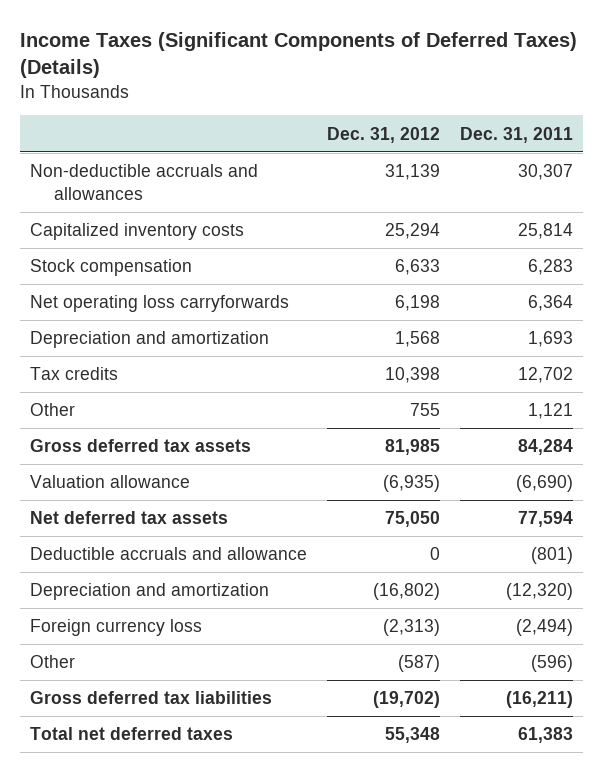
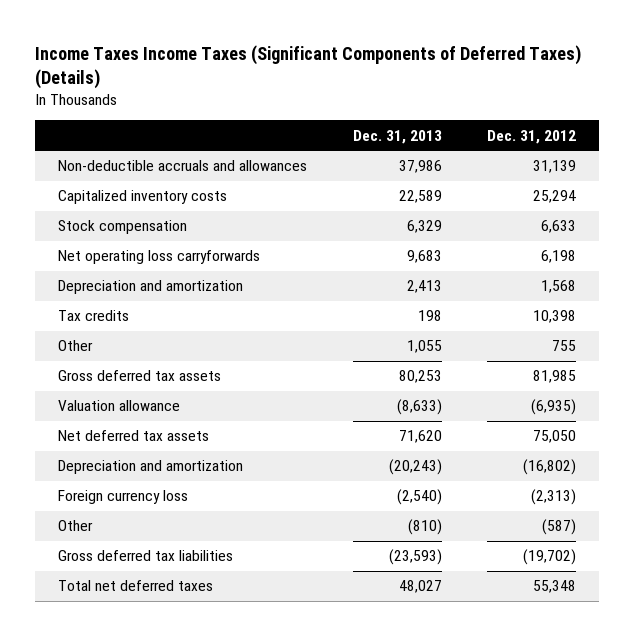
[19,31,577,79] Income Taxes (Significant Components of Deferred Taxes) (Details) -> [35,44,582,89] Income Taxes Income Taxes (Significant Components of Deferred Taxes) (Details)
[459,126,573,143] Dec. 31, 2011 -> none
none -> [352,129,442,144] Dec. 31, 2013
[29,547,307,561] Deductible accruals and allowance -> none

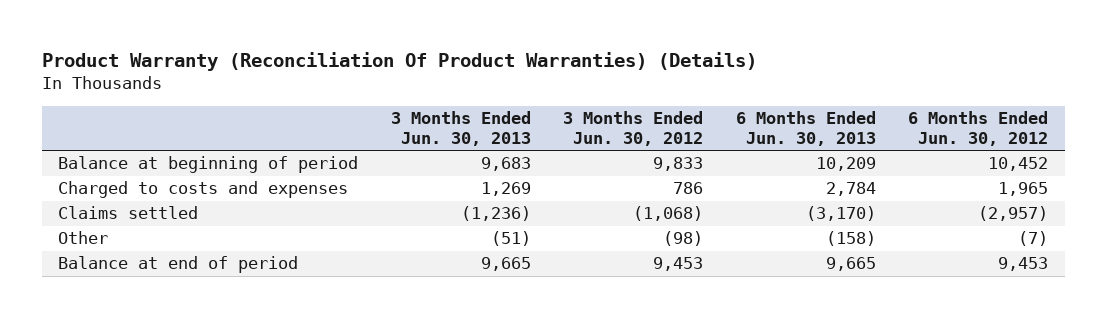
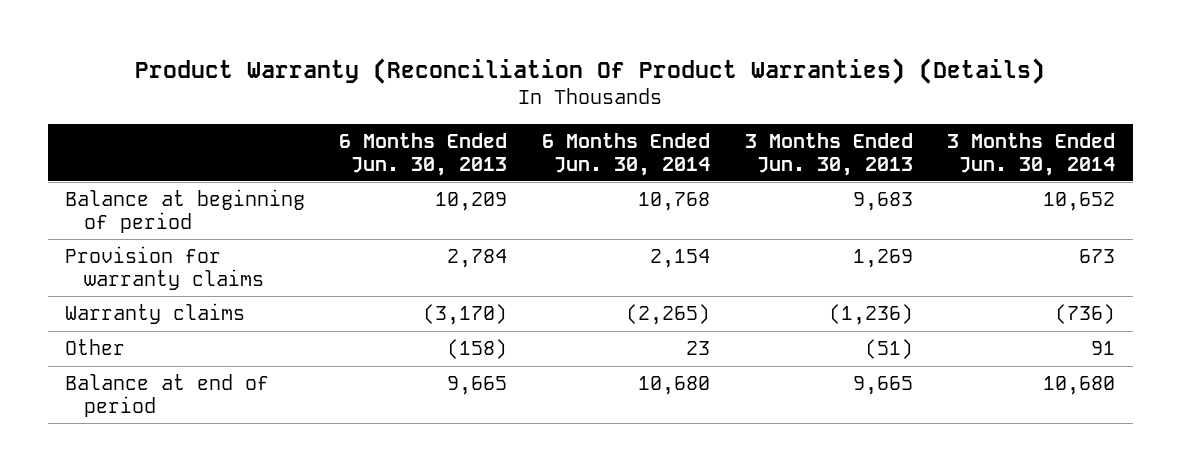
[563,110,704,146] 3 Months Ended Jun. 30, 2012 -> none
[908,110,1049,146] 6 Months Ended Jun. 30, 2012 -> none
none -> [542,132,711,176] 6 Months Ended Jun. 30, 2014
none -> [947,132,1116,176] 3 Months Ended Jun. 30, 2014
[58,181,349,199] Charged to costs and expenses -> [64,246,265,290] Provision for warranty claims
[58,206,199,220] Claims settled -> [64,303,245,325] Warranty claims

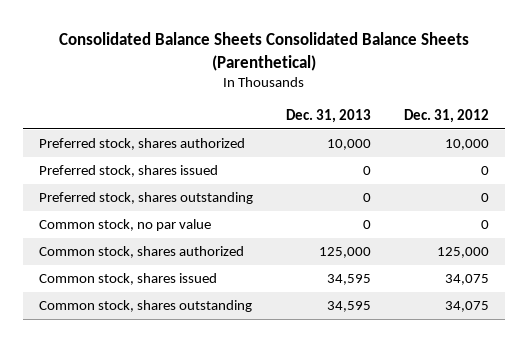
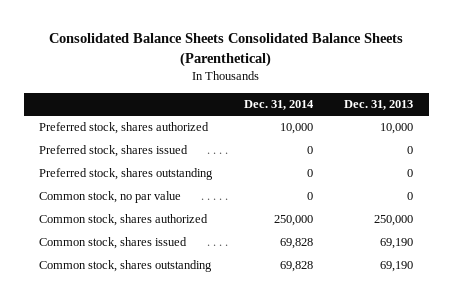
[403,108,489,123] Dec. 31, 2012 -> none
none -> [243,100,314,111] Dec. 31, 2014
[319,247,372,259] 125,000 -> [374,215,414,227] 250,000
[327,274,372,286] 34,595 -> [380,238,414,250] 69,190
[327,301,372,313] 34,595 -> [380,261,414,273] 69,190

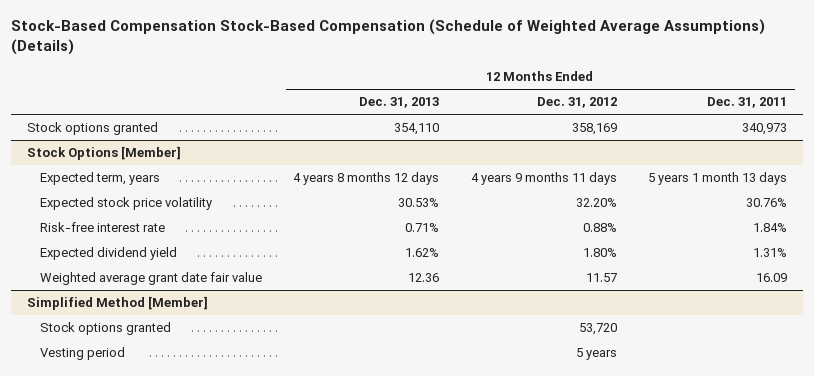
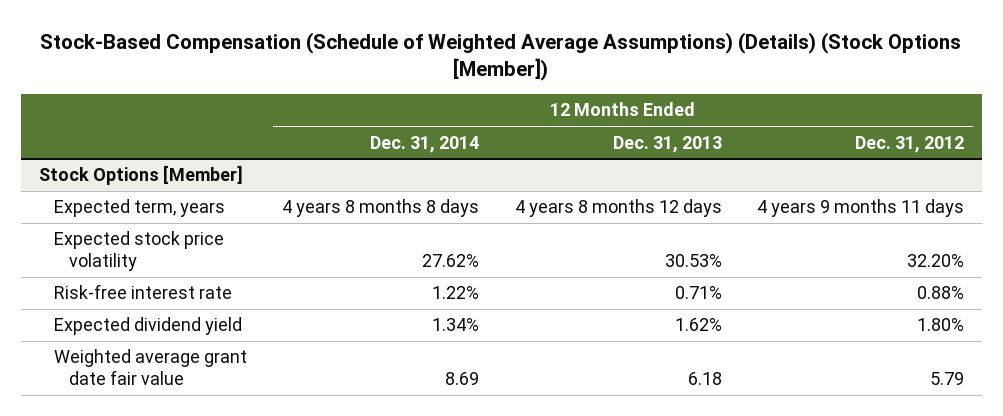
[11,19,766,56] Stock-Based Compensation Stock-Based Compensation (Schedule of Weighted Average Assumptions) (Details) -> [40,31,962,82] Stock-Based Compensation (Schedule of Weighted Average Assumptions) (Details) (Stock Options [Member])
[706,97,787,109] Dec. 31, 2011 -> none
none -> [370,135,480,153] Dec. 31, 2014
[27,122,159,136] Stock options granted -> none
[27,296,209,311] Simplified Method [Member] -> none
[40,322,172,336] Stock options granted -> none
[40,347,126,361] Vesting period -> none
[408,273,440,283] 12.36 -> [687,372,722,386] 6.18
[585,273,617,283] 11.57 -> [929,372,964,386] 5.79

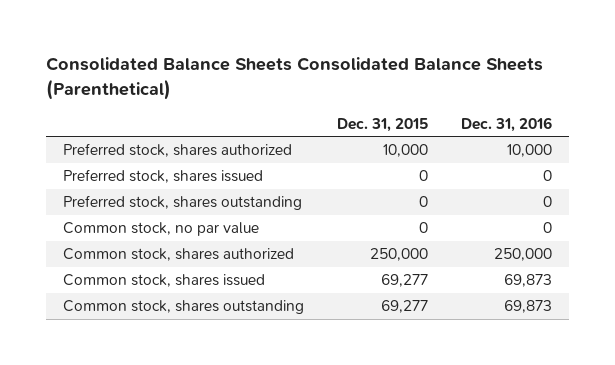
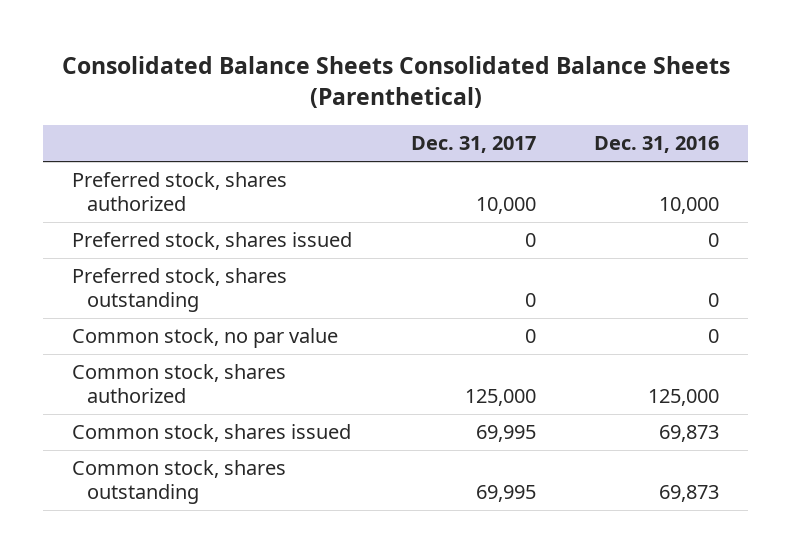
[336,117,428,132] Dec. 31, 2015 -> none
none -> [410,136,536,154] Dec. 31, 2017
[493,248,552,262] 250,000 -> [648,388,720,406] 125,000

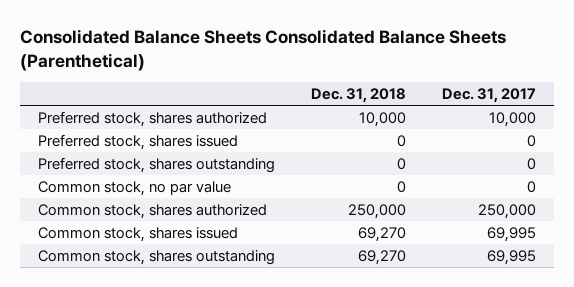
[594,136,720,154] Dec. 31, 2016 -> none
none -> [310,88,406,104] Dec. 31, 2018
[464,388,536,406] 125,000 -> [477,204,536,220] 250,000

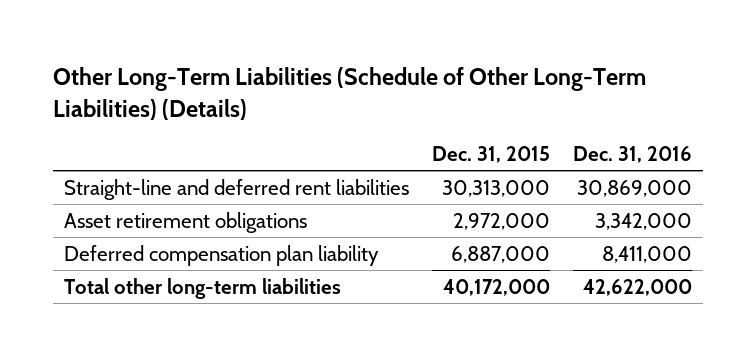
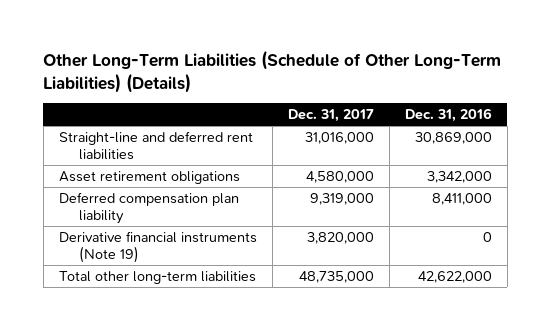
[431,146,550,164] Dec. 31, 2015 -> none
none -> [287,109,374,123] Dec. 31, 2017
none -> [58,230,257,263] Derivative financial instruments (Note 19)

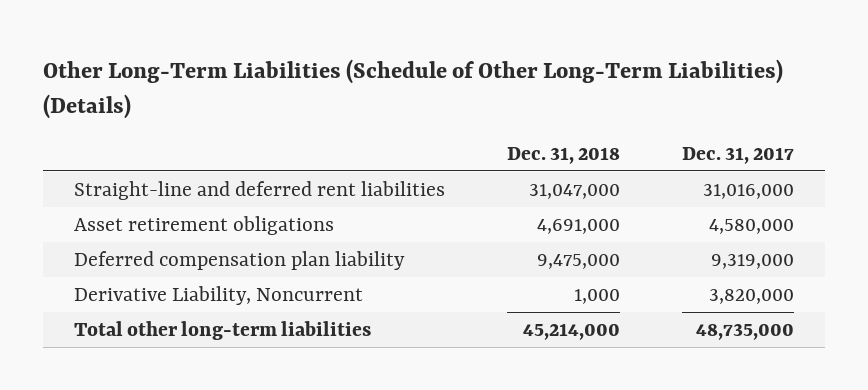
[404,108,492,123] Dec. 31, 2016 -> none
none -> [506,146,620,164] Dec. 31, 2018
[58,230,257,263] Derivative financial instruments (Note 19) -> [73,285,363,305] Derivative Liability, Noncurrent

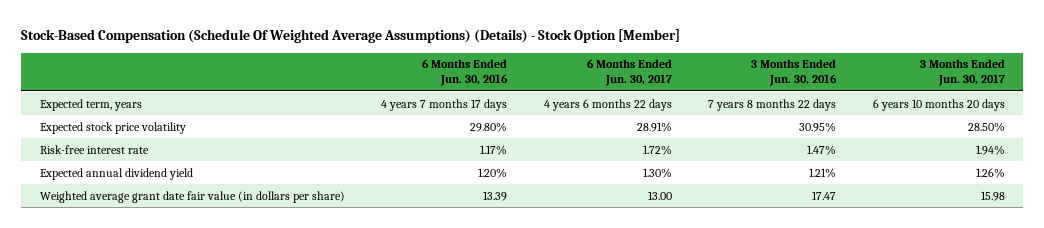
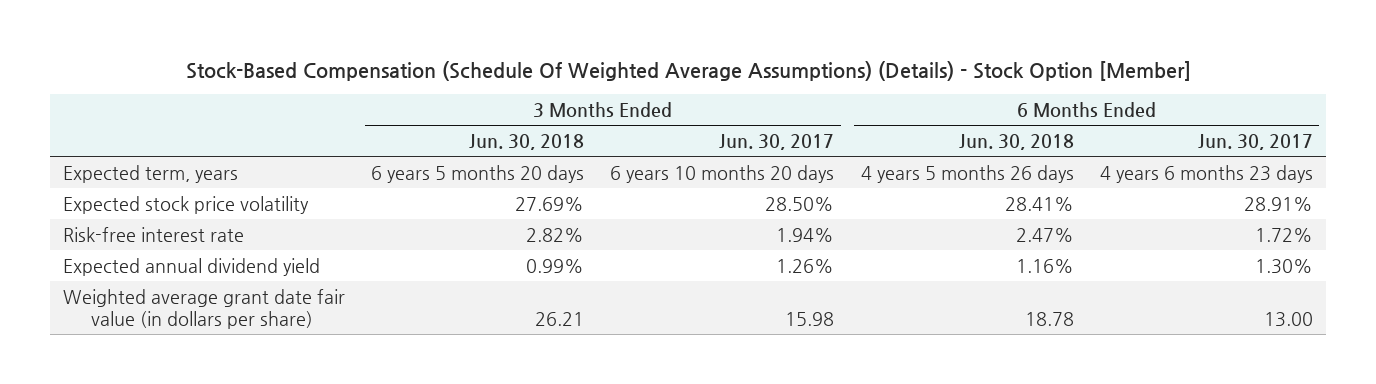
[422,59,509,87] 6 Months Ended Jun. 30, 2016 -> none
[751,59,838,87] 3 Months Ended Jun. 30, 2016 -> none
none -> [469,133,585,150] Jun. 30, 2018
none -> [958,133,1074,150] Jun. 30, 2018
[543,98,672,111] 4 years 6 months 22 days -> [1099,164,1313,183] 4 years 6 months 23 days

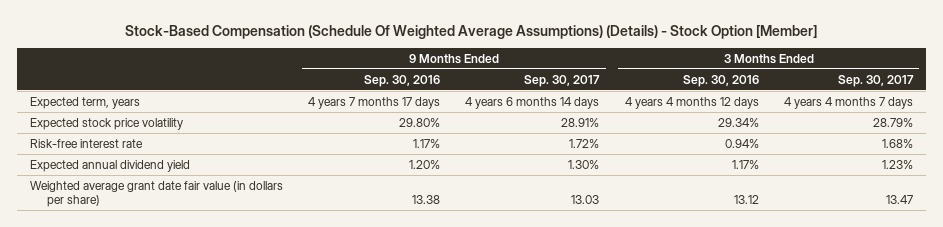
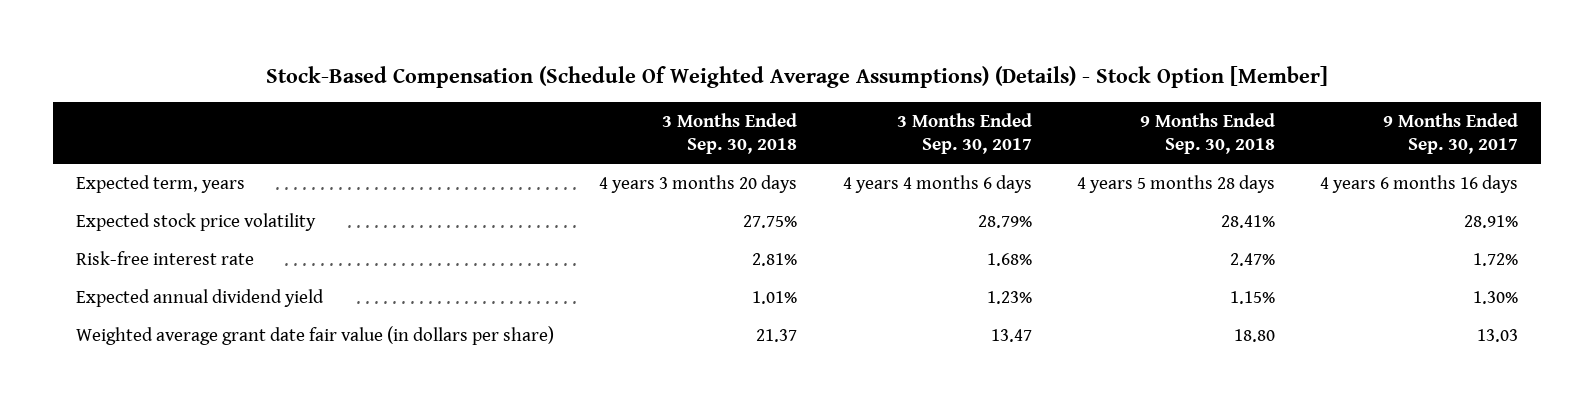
[364,74,441,87] Sep. 30, 2016 -> none
[682,74,759,87] Sep. 30, 2016 -> none
none -> [662,113,798,155] 3 Months Ended Sep. 30, 2018
none -> [1139,113,1275,155] 9 Months Ended Sep. 30, 2018
[465,96,600,109] 4 years 6 months 14 days -> [1320,175,1519,194] 4 years 6 months 16 days
[783,96,913,109] 4 years 4 months 7 days -> [842,175,1032,194] 4 years 4 months 6 days

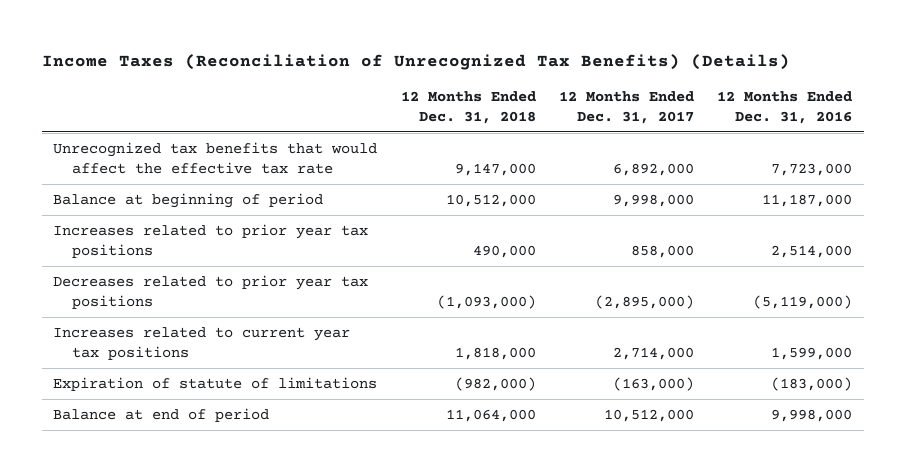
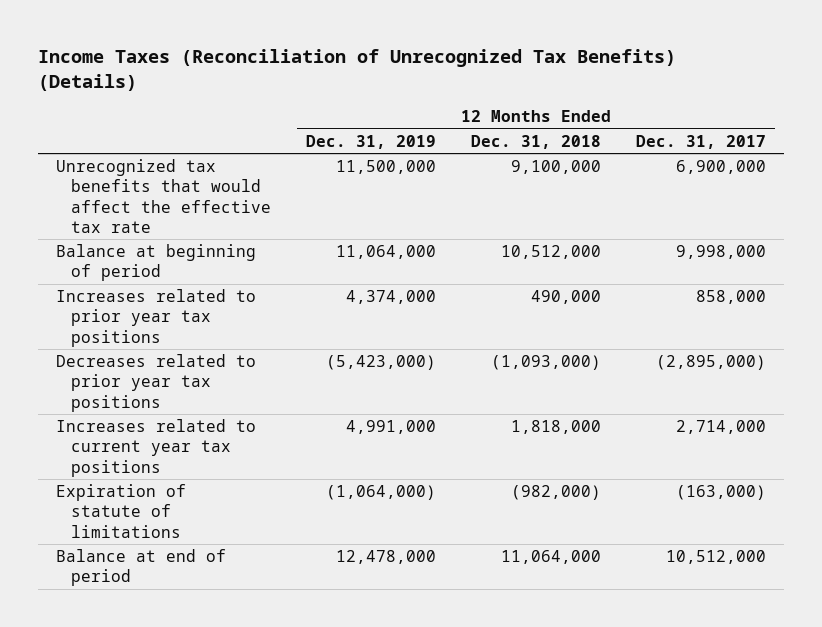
[717,90,853,124] 12 Months Ended Dec. 31, 2016 -> none
none -> [306,134,437,149] Dec. 31, 2019
[454,162,536,176] 9,147,000 -> [511,160,602,175] 9,100,000
[612,162,694,176] 6,892,000 -> [676,160,767,175] 6,900,000

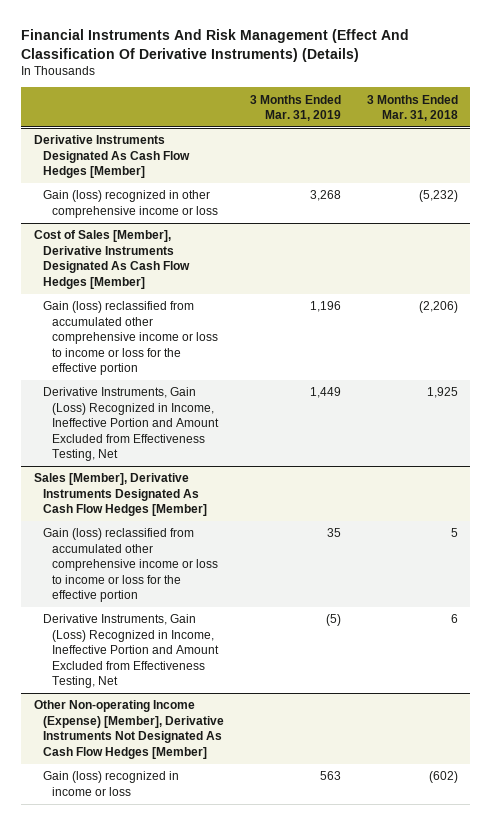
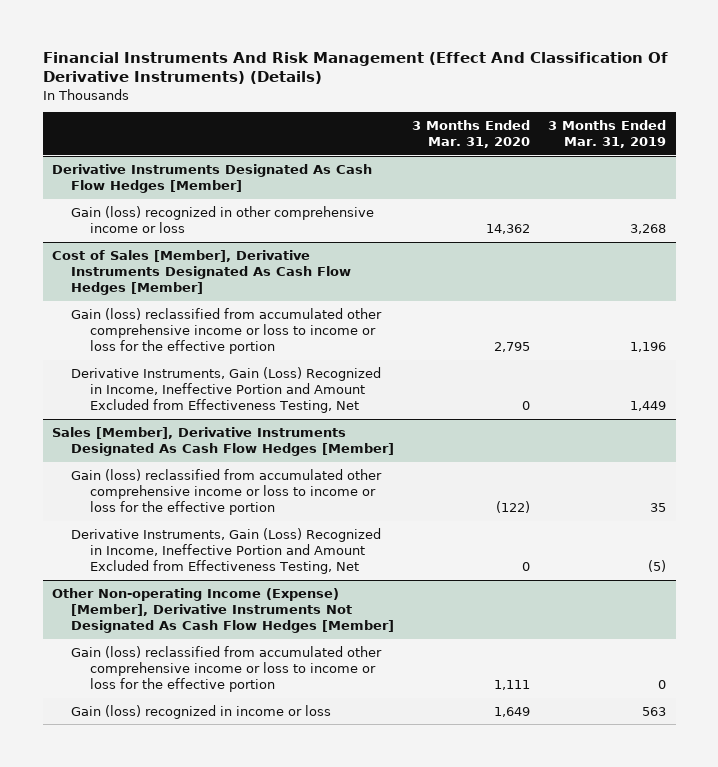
[366,94,458,122] 3 Months Ended Mar. 31, 2018 -> none
none -> [412,120,531,149] 3 Months Ended Mar. 31, 2020
none -> [70,645,382,693] Gain (loss) reclassified from accumulated other comprehensive income or loss to income or loss for the effective portion

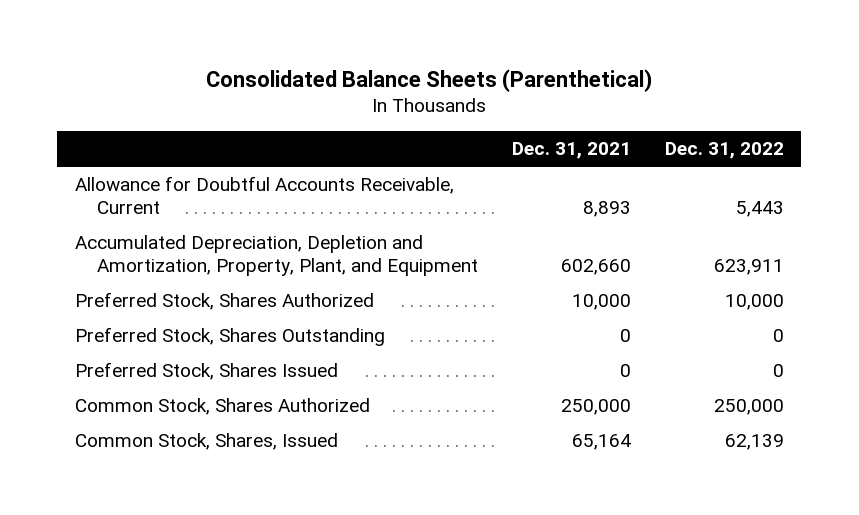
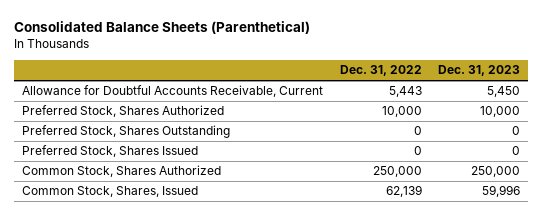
[511,142,631,160] Dec. 31, 2021 -> none
none -> [438,65,521,77] Dec. 31, 2023
[74,235,478,277] Accumulated Depreciation, Depletion and Amortization, Property, Plant, and Equipment -> none

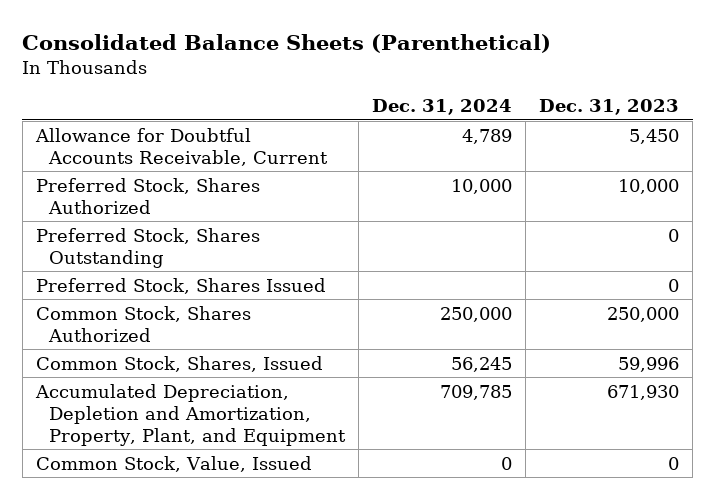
[339,65,422,77] Dec. 31, 2022 -> none
none -> [372,98,513,115] Dec. 31, 2024
none -> [34,383,347,446] Accumulated Depreciation, Depletion and Amortization, Property, Plant, and Equipment
none -> [35,455,312,472] Common Stock, Value, Issued

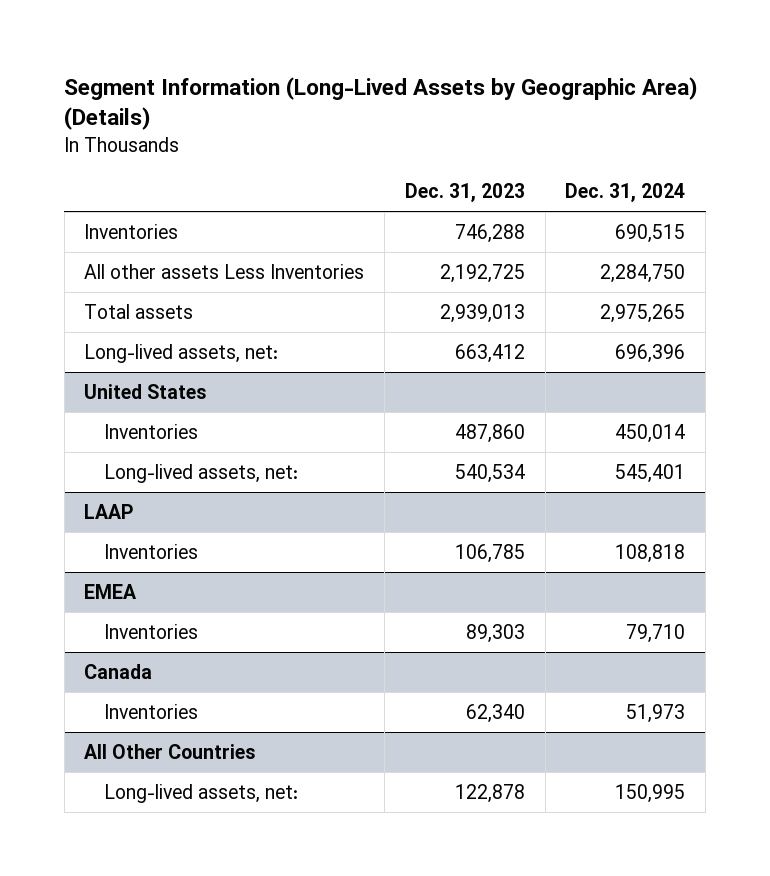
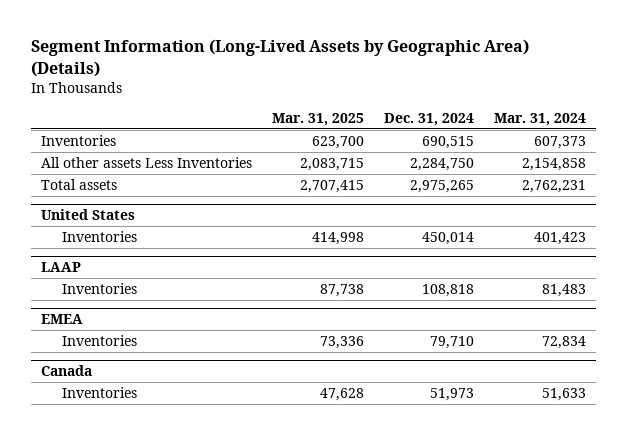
[404,183,525,203] Dec. 31, 2023 -> none
none -> [271,113,364,127] Mar. 31, 2025
none -> [493,113,586,127] Mar. 31, 2024
[84,343,279,363] Long-lived assets, net: -> none
[104,463,299,483] Long-lived assets, net: -> none
[84,743,256,759] All Other Countries -> none
[104,783,299,803] Long-lived assets, net: -> none

